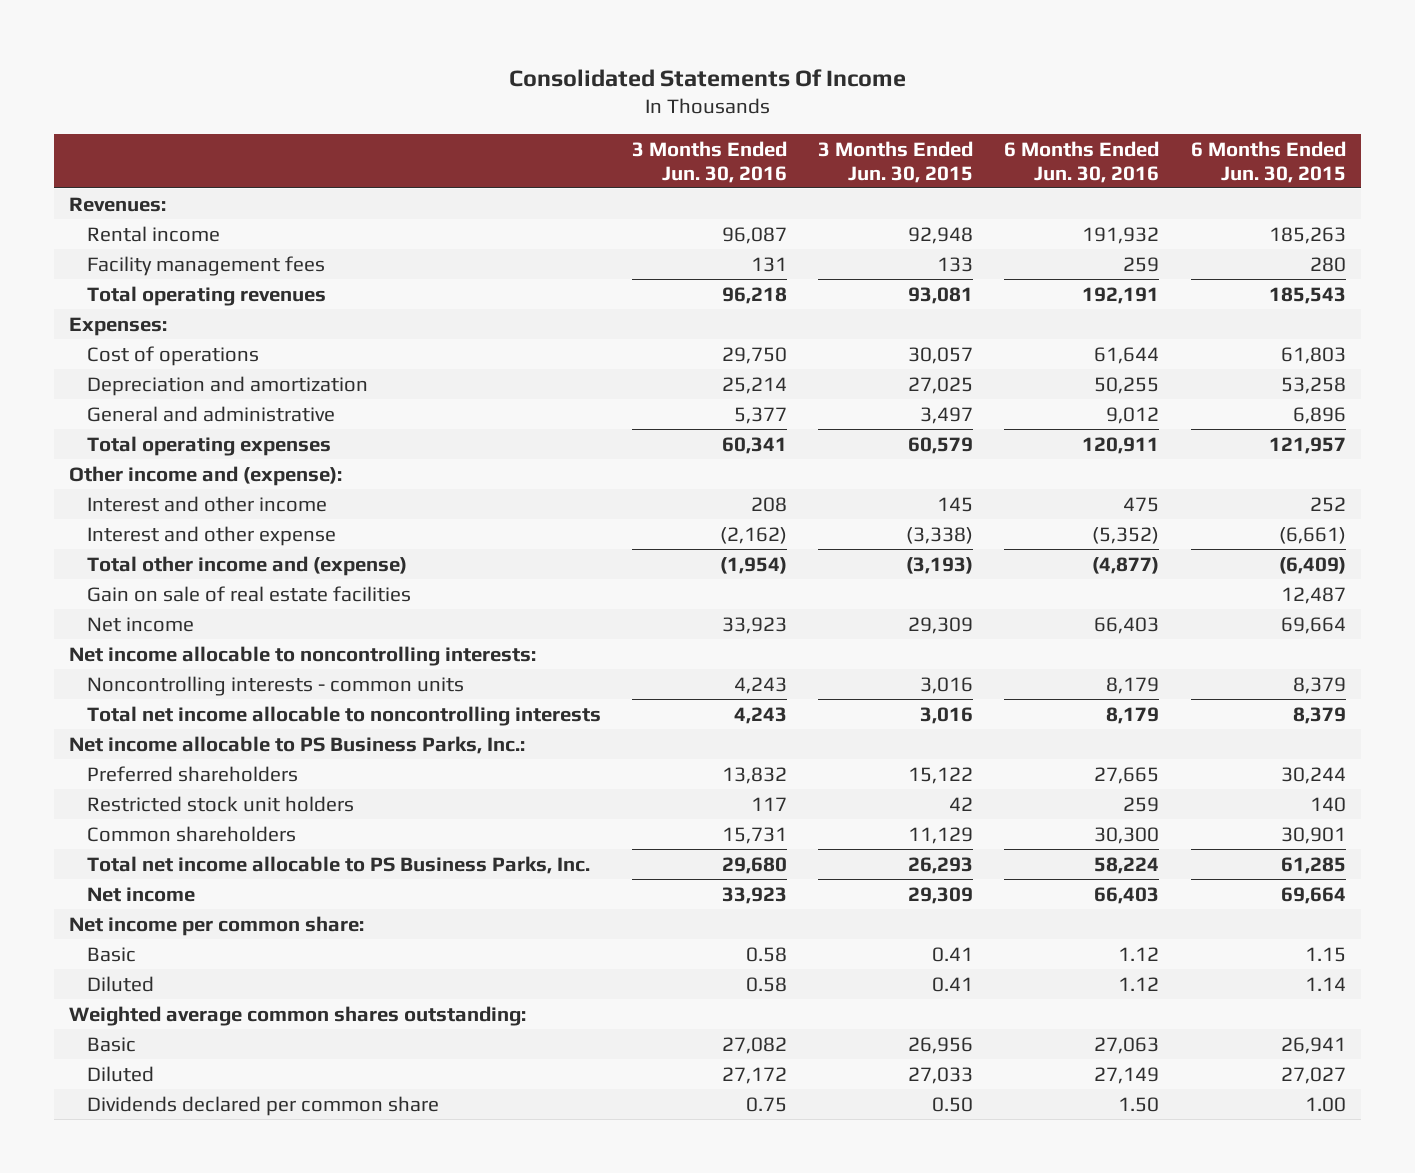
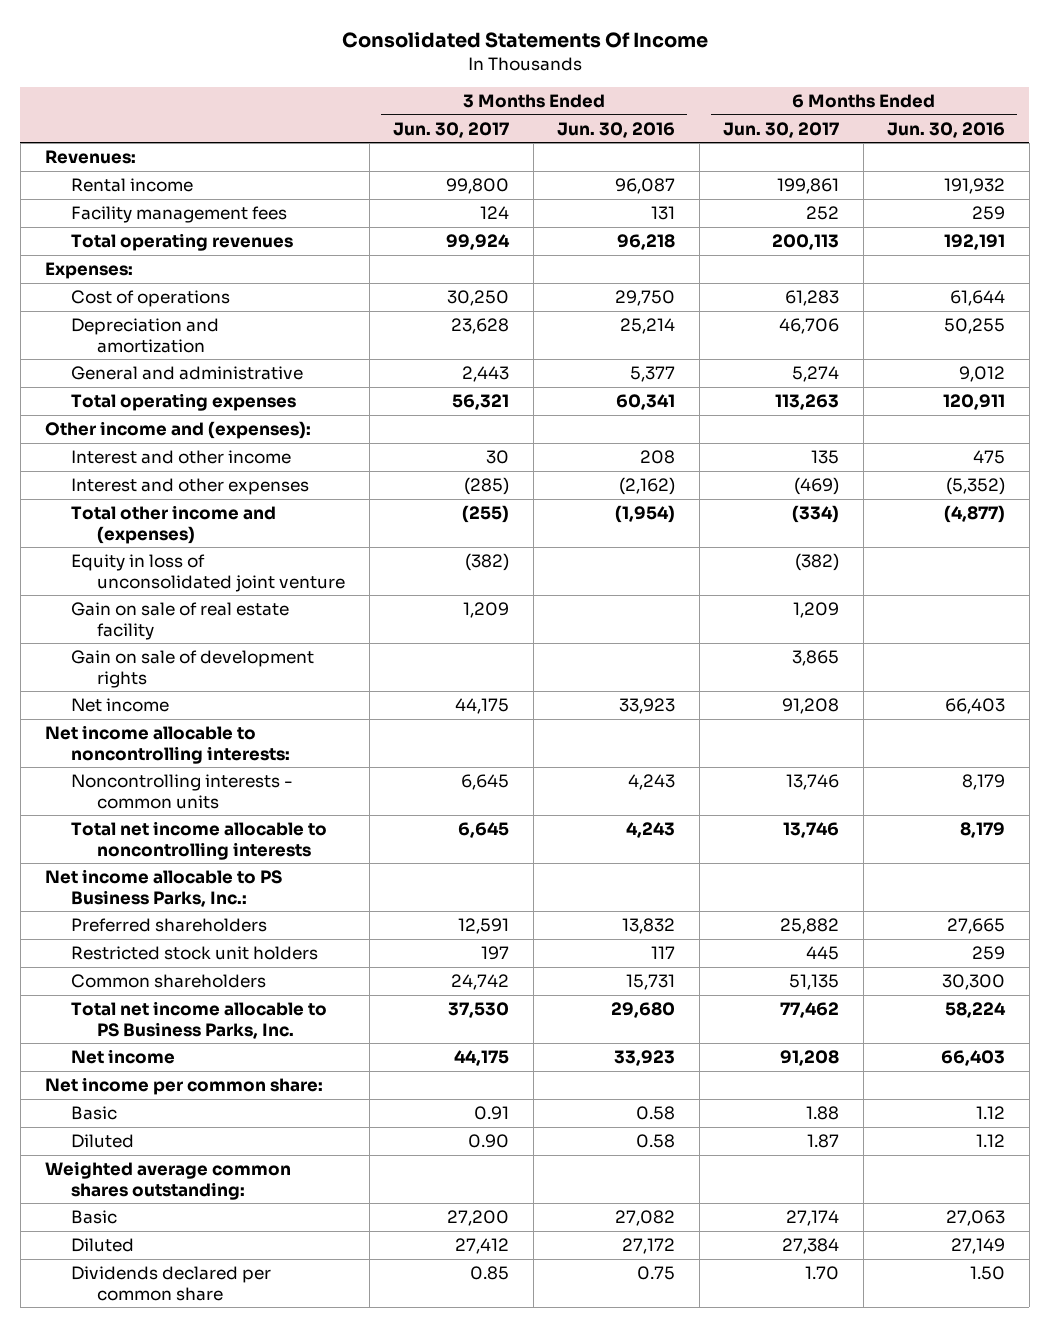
[818,140,974,183] 3 Months Ended Jun. 30, 2015 -> none
[1190,140,1346,183] 6 Months Ended Jun. 30, 2015 -> none
none -> [393,121,510,138] Jun. 30, 2017
none -> [723,121,840,138] Jun. 30, 2017
[69,465,343,486] Other income and (expense): -> [44,421,311,440] Other income and (expenses):
[86,525,336,546] Interest and other expense -> [70,478,309,496] Interest and other expenses
[86,555,407,576] Total other income and (expense) -> [70,505,276,544] Total other income and (expenses)
none -> [70,554,346,592] Equity in loss of unconsolidated joint venture
[86,585,411,602] Gain on sale of real estate facilities -> [70,602,289,640] Gain on sale of real estate facility
none -> [70,650,314,688] Gain on sale of development rights

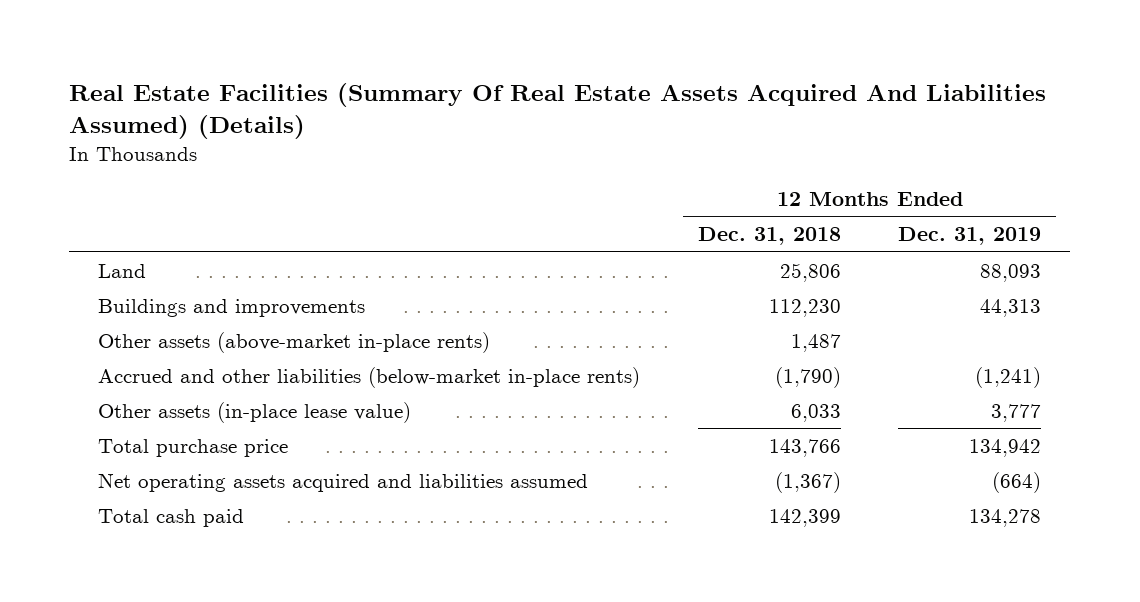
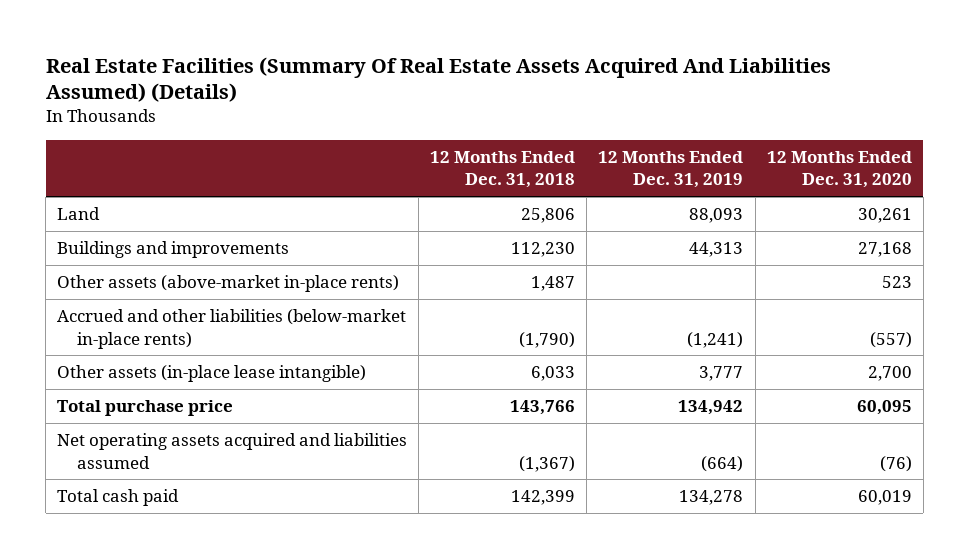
none -> [766,150,912,189] 12 Months Ended Dec. 31, 2020
[98,401,412,423] Other assets (in-place lease value) -> [57,365,367,383] Other assets (in-place lease intangible)

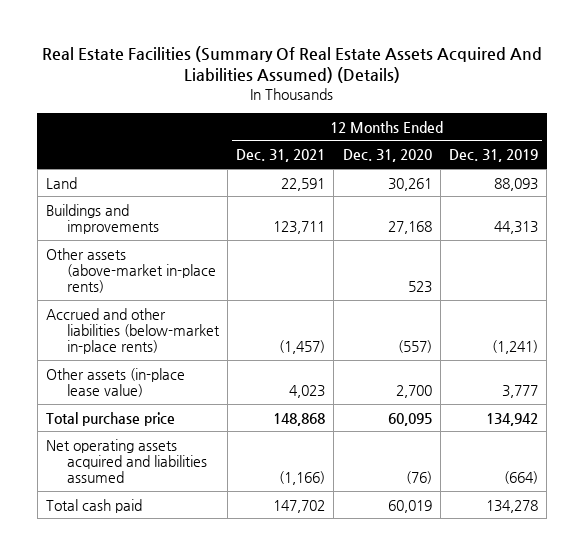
[430,150,576,189] 12 Months Ended Dec. 31, 2018 -> none
none -> [236,149,326,163] Dec. 31, 2021
[57,365,367,383] Other assets (in-place lease intangible) -> [45,367,185,397] Other assets (in-place lease value)

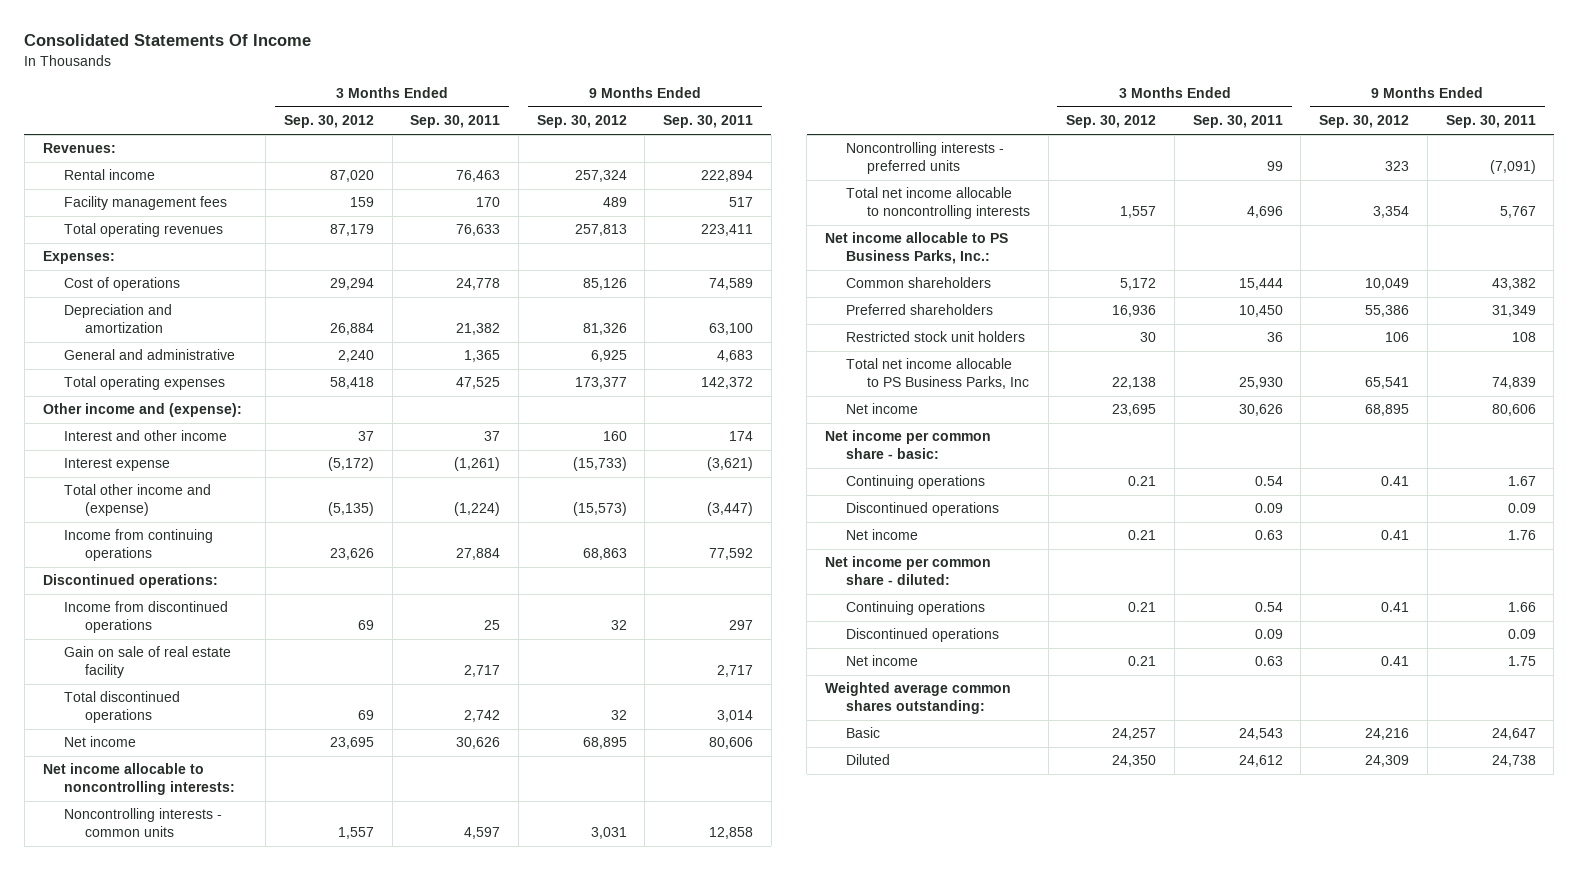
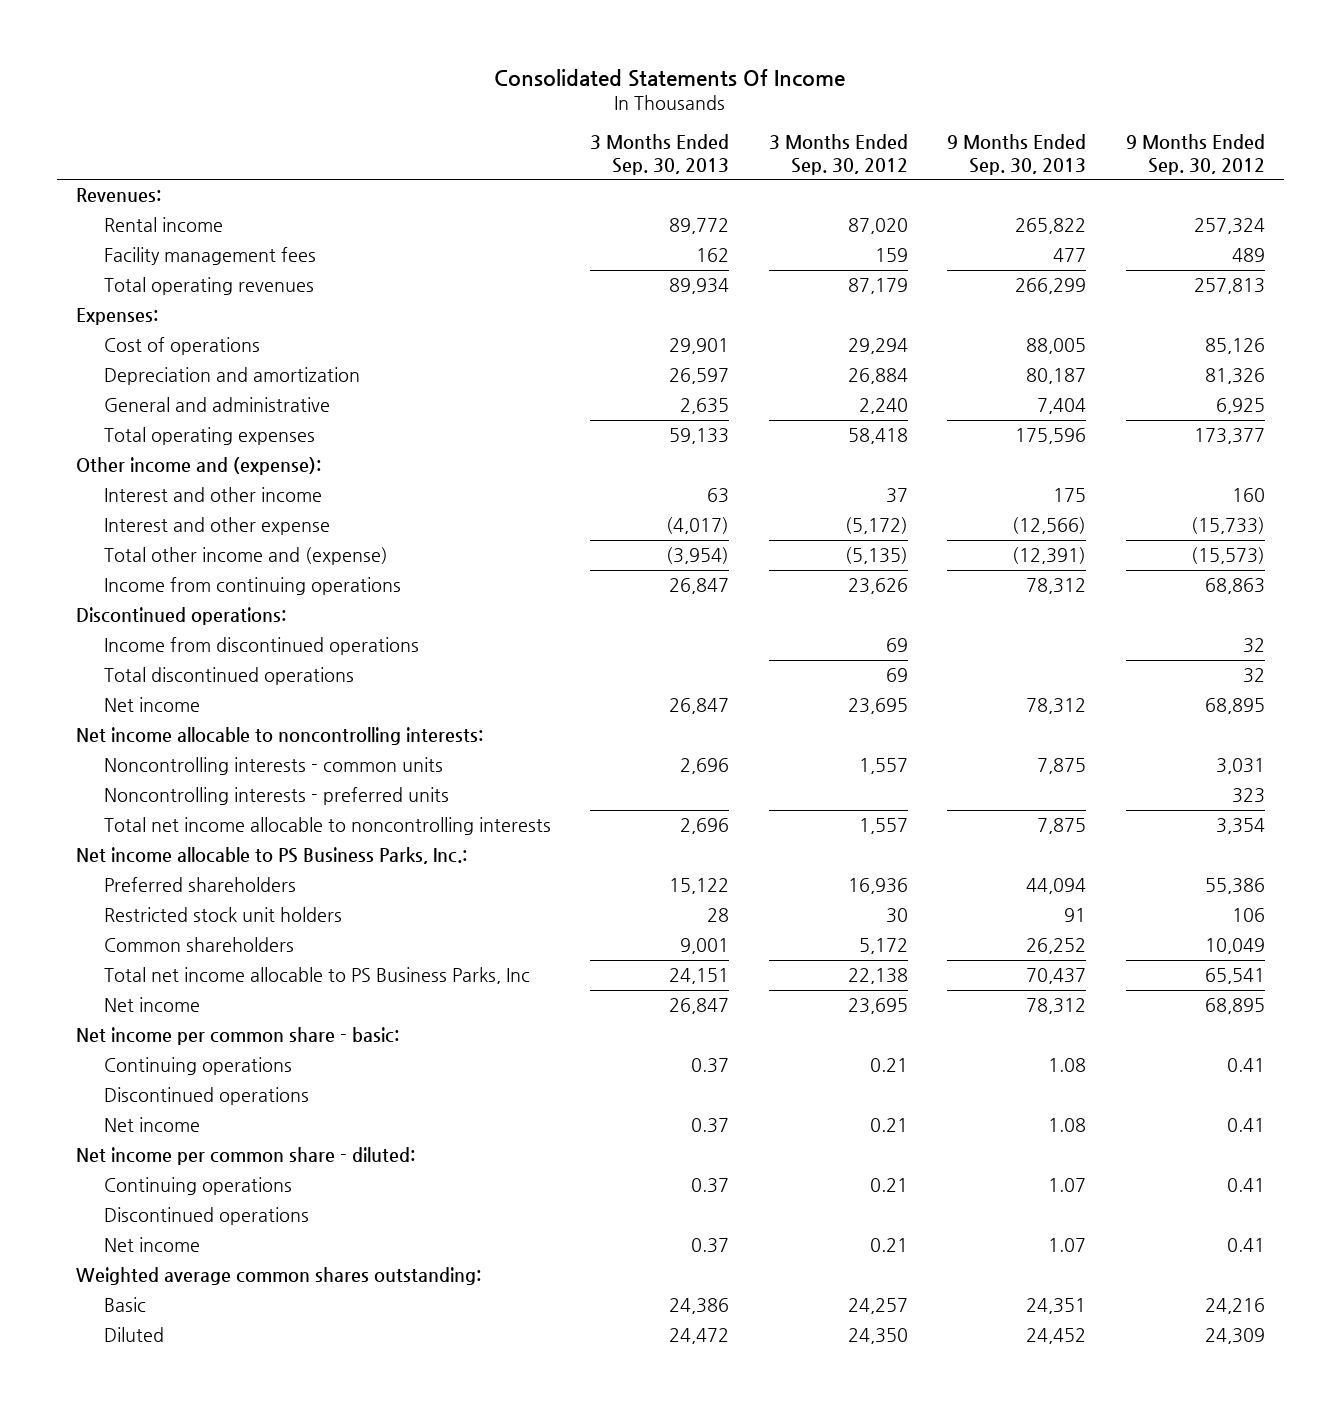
[410,115,501,129] Sep. 30, 2011 -> none
[663,115,754,129] Sep. 30, 2011 -> none
none -> [590,134,730,175] 3 Months Ended Sep. 30, 2013
none -> [947,134,1087,175] 9 Months Ended Sep. 30, 2013
[63,458,170,472] Interest expense -> [103,517,330,536] Interest and other expense
[63,646,231,678] Gain on sale of real estate facility -> none
[846,277,992,289] Common shareholders -> [103,937,294,953] Common shareholders

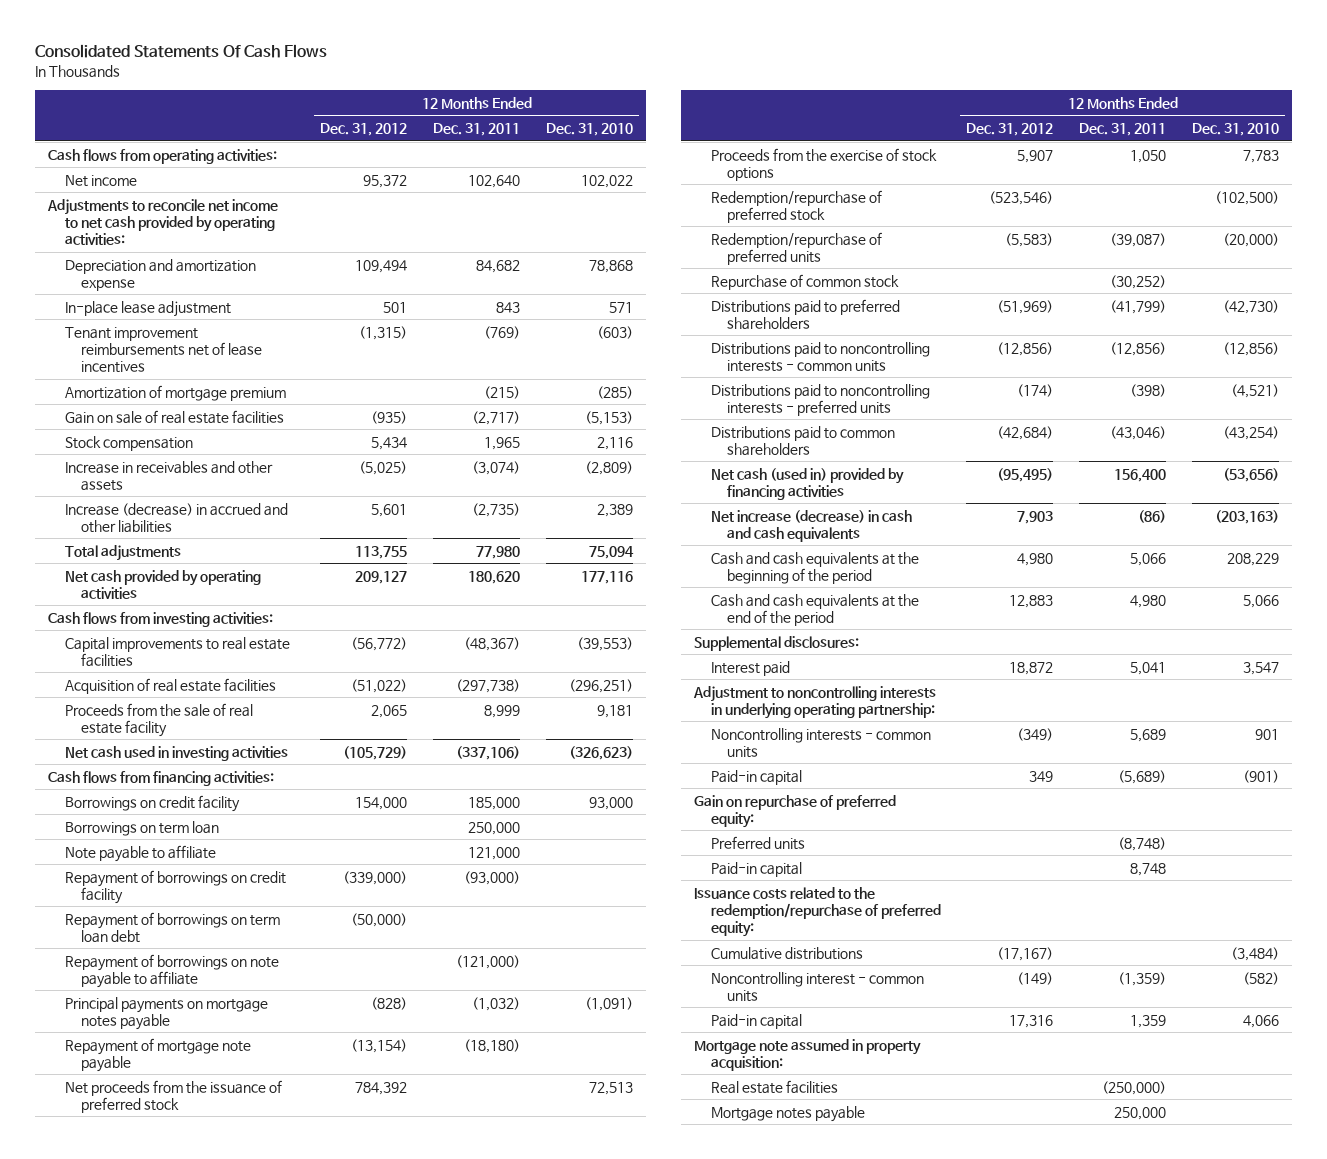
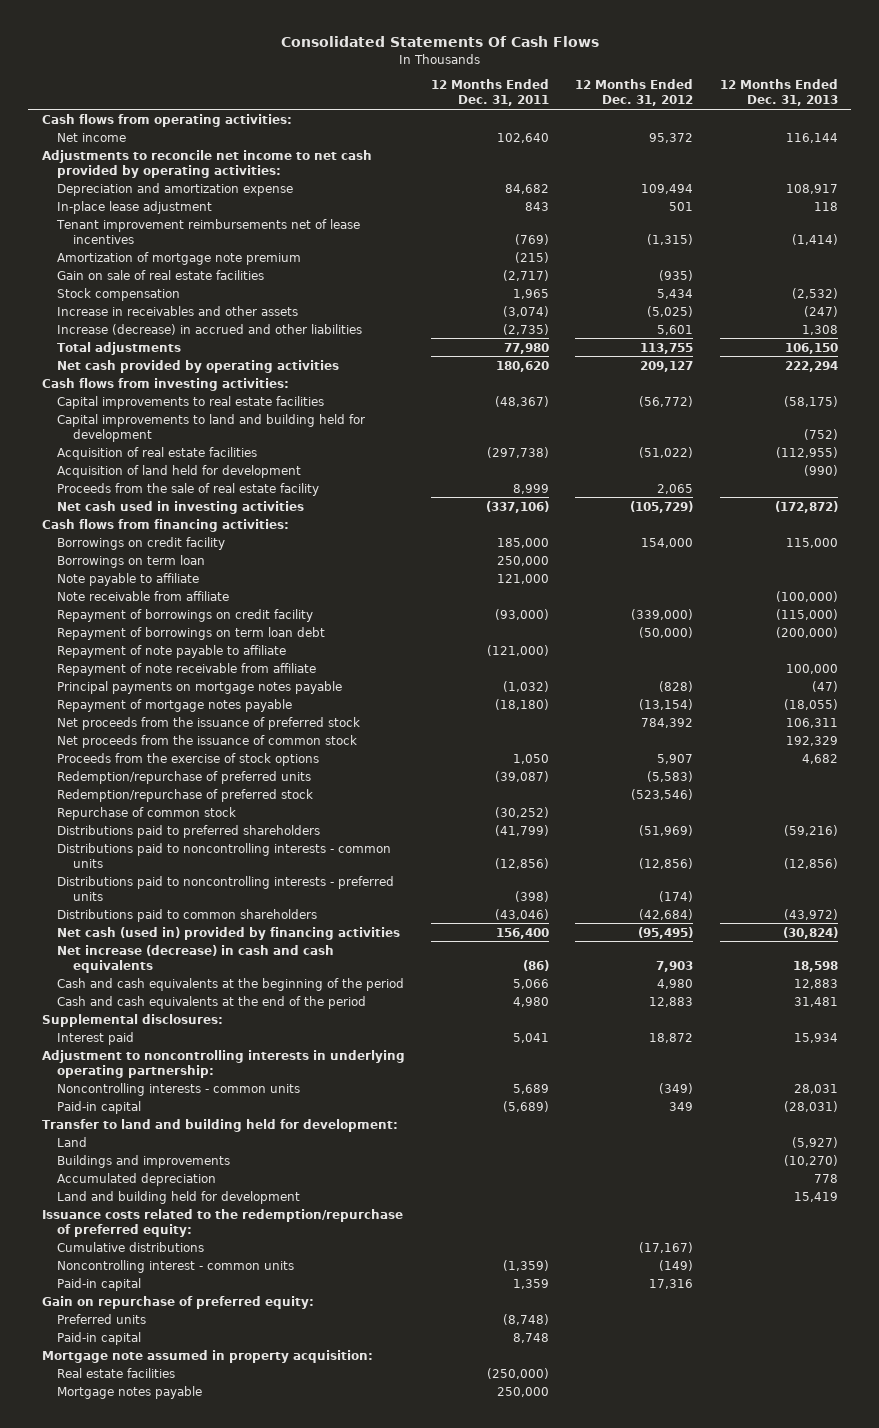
[545,123,633,137] Dec. 31, 2010 -> none
none -> [719,79,838,107] 12 Months Ended Dec. 31, 2013
[64,384,286,401] Amortization of mortgage premium -> [57,251,302,265] Amortization of mortgage note premium
none -> [57,413,366,442] Capital improvements to land and building held for development
none -> [57,464,302,478] Acquisition of land held for development
none -> [57,590,230,601] Note receivable from affiliate
[64,953,279,988] Repayment of borrowings on note payable to affiliate -> [57,644,287,658] Repayment of note payable to affiliate
none -> [57,662,317,676] Repayment of note receivable from affiliate
[64,1037,251,1072] Repayment of mortgage note payable -> [57,698,293,712] Repayment of mortgage notes payable
none -> [57,734,358,748] Net proceeds from the issuance of common stock
[710,189,882,223] Redemption/repurchase of preferred stock -> [57,788,314,802] Redemption/repurchase of preferred stock
none -> [41,1118,398,1132] Transfer to land and building held for development:
none -> [57,1136,88,1147] Land
none -> [57,1154,231,1168] Buildings and improvements
none -> [57,1172,217,1186] Accumulated depreciation
none -> [57,1190,301,1204] Land and building held for development
[693,794,896,828] Gain on repurchase of preferred equity: -> [41,1295,314,1309] Gain on repurchase of preferred equity:
[710,835,805,850] Preferred units -> [57,1313,147,1324] Preferred units
[710,861,802,877] Paid-in capital -> [57,1331,142,1345] Paid-in capital

